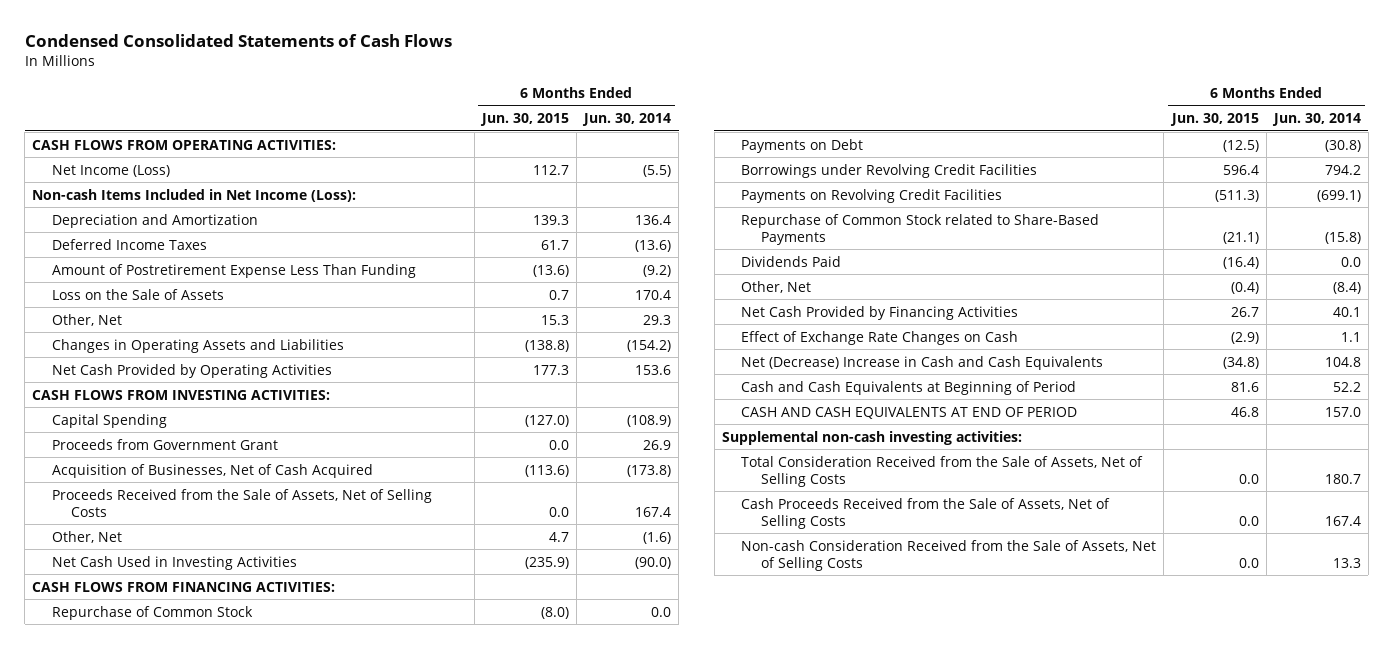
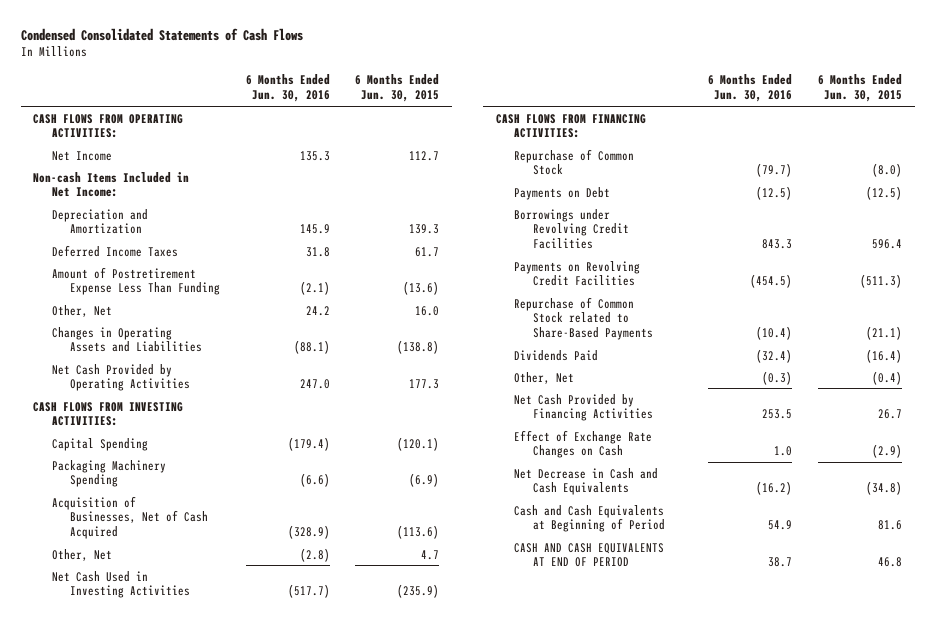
[582,113,672,127] Jun. 30, 2014 -> none
none -> [245,74,330,103] 6 Months Ended Jun. 30, 2016
[51,164,170,177] Net Income (Loss) -> [51,150,112,161] Net Income
[32,188,357,202] Non-cash Items Included in Net Income (Loss): -> [33,171,190,198] Non-cash Items Included in Net Income:
[51,288,224,300] Loss on the Sale of Assets -> none
[540,314,569,325] 15.3 -> [415,305,440,316] 16.0
[51,438,278,450] Proceeds from Government Grant -> none
[524,414,569,427] (127.0) -> [397,436,440,451] (120.1)
none -> [51,459,166,488] Packaging Machinery Spending
[51,488,432,517] Proceeds Received from the Sale of Assets, Net of Selling Costs -> none
[741,355,1104,370] Net (Decrease) Increase in Cash and Cash Equivalents -> [514,467,659,496] Net Decrease in Cash and Cash Equivalents
[721,430,1022,445] Supplemental non-cash investing activities: -> none
[741,455,1144,487] Total Consideration Received from the Sale of Assets, Net of Selling Costs -> none
[741,497,1111,529] Cash Proceeds Received from the Sale of Assets, Net of Selling Costs -> none
[741,539,1157,571] Non-cash Consideration Received from the Sale of Assets, Net of Selling Costs -> none

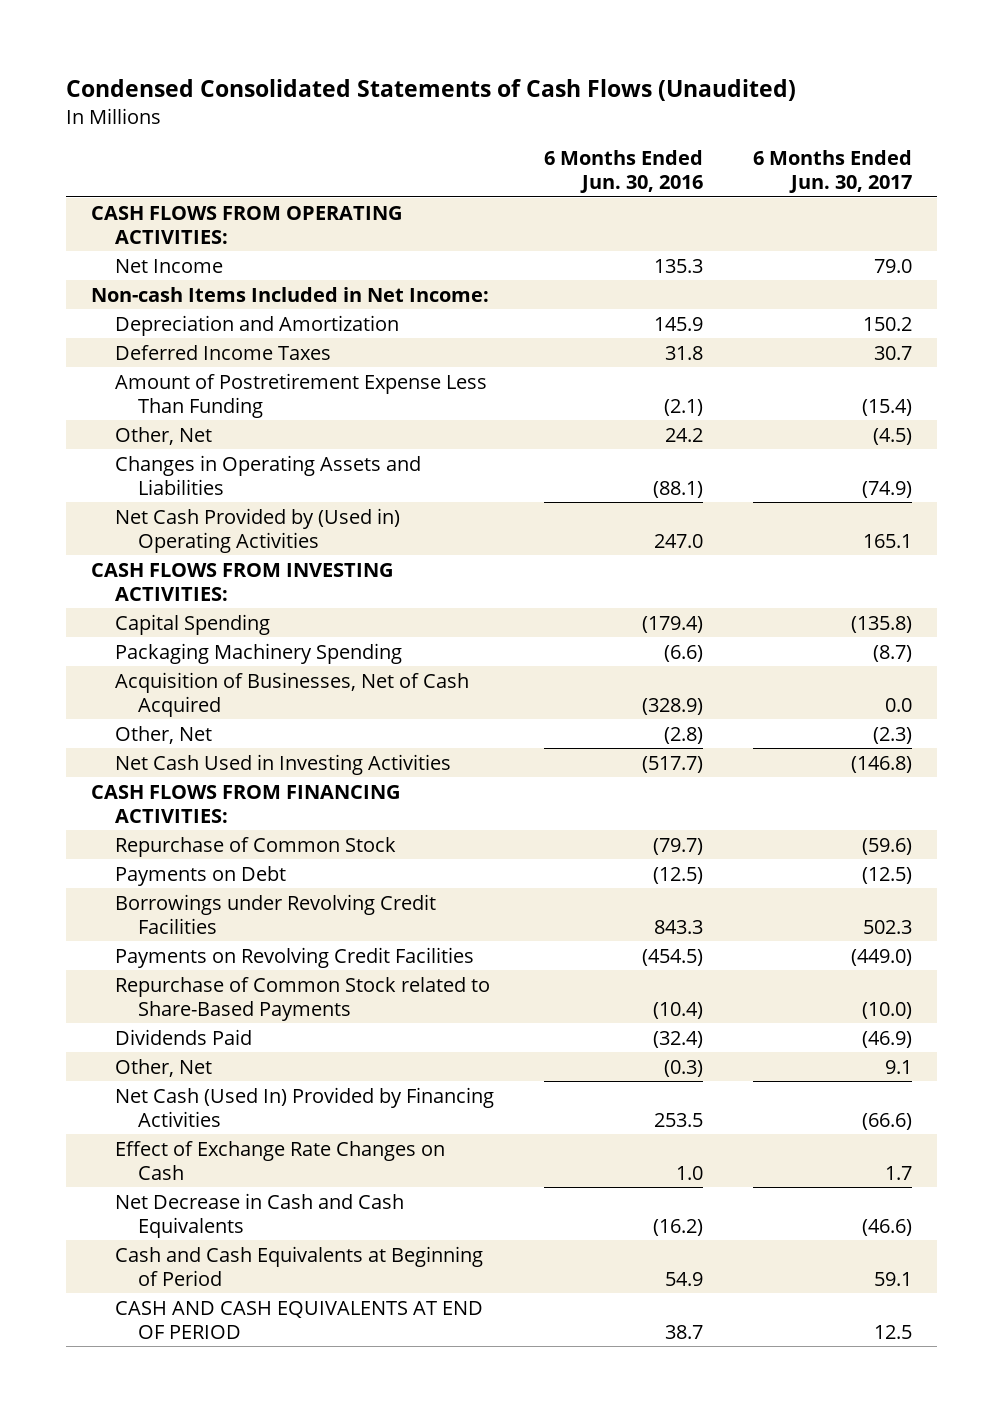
[20,27,303,41] Condensed Consolidated Statements of Cash Flows -> [66,78,797,101] Condensed Consolidated Statements of Cash Flows (Unaudited)
[355,74,440,103] 6 Months Ended Jun. 30, 2015 -> none
none -> [752,150,912,194] 6 Months Ended Jun. 30, 2017
[51,363,190,392] Net Cash Provided by Operating Activities -> [114,507,400,553] Net Cash Provided by (Used in) Operating Activities
[514,393,653,422] Net Cash Provided by Financing Activities -> [114,1086,494,1127] Net Cash (Used In) Provided by Financing Activities

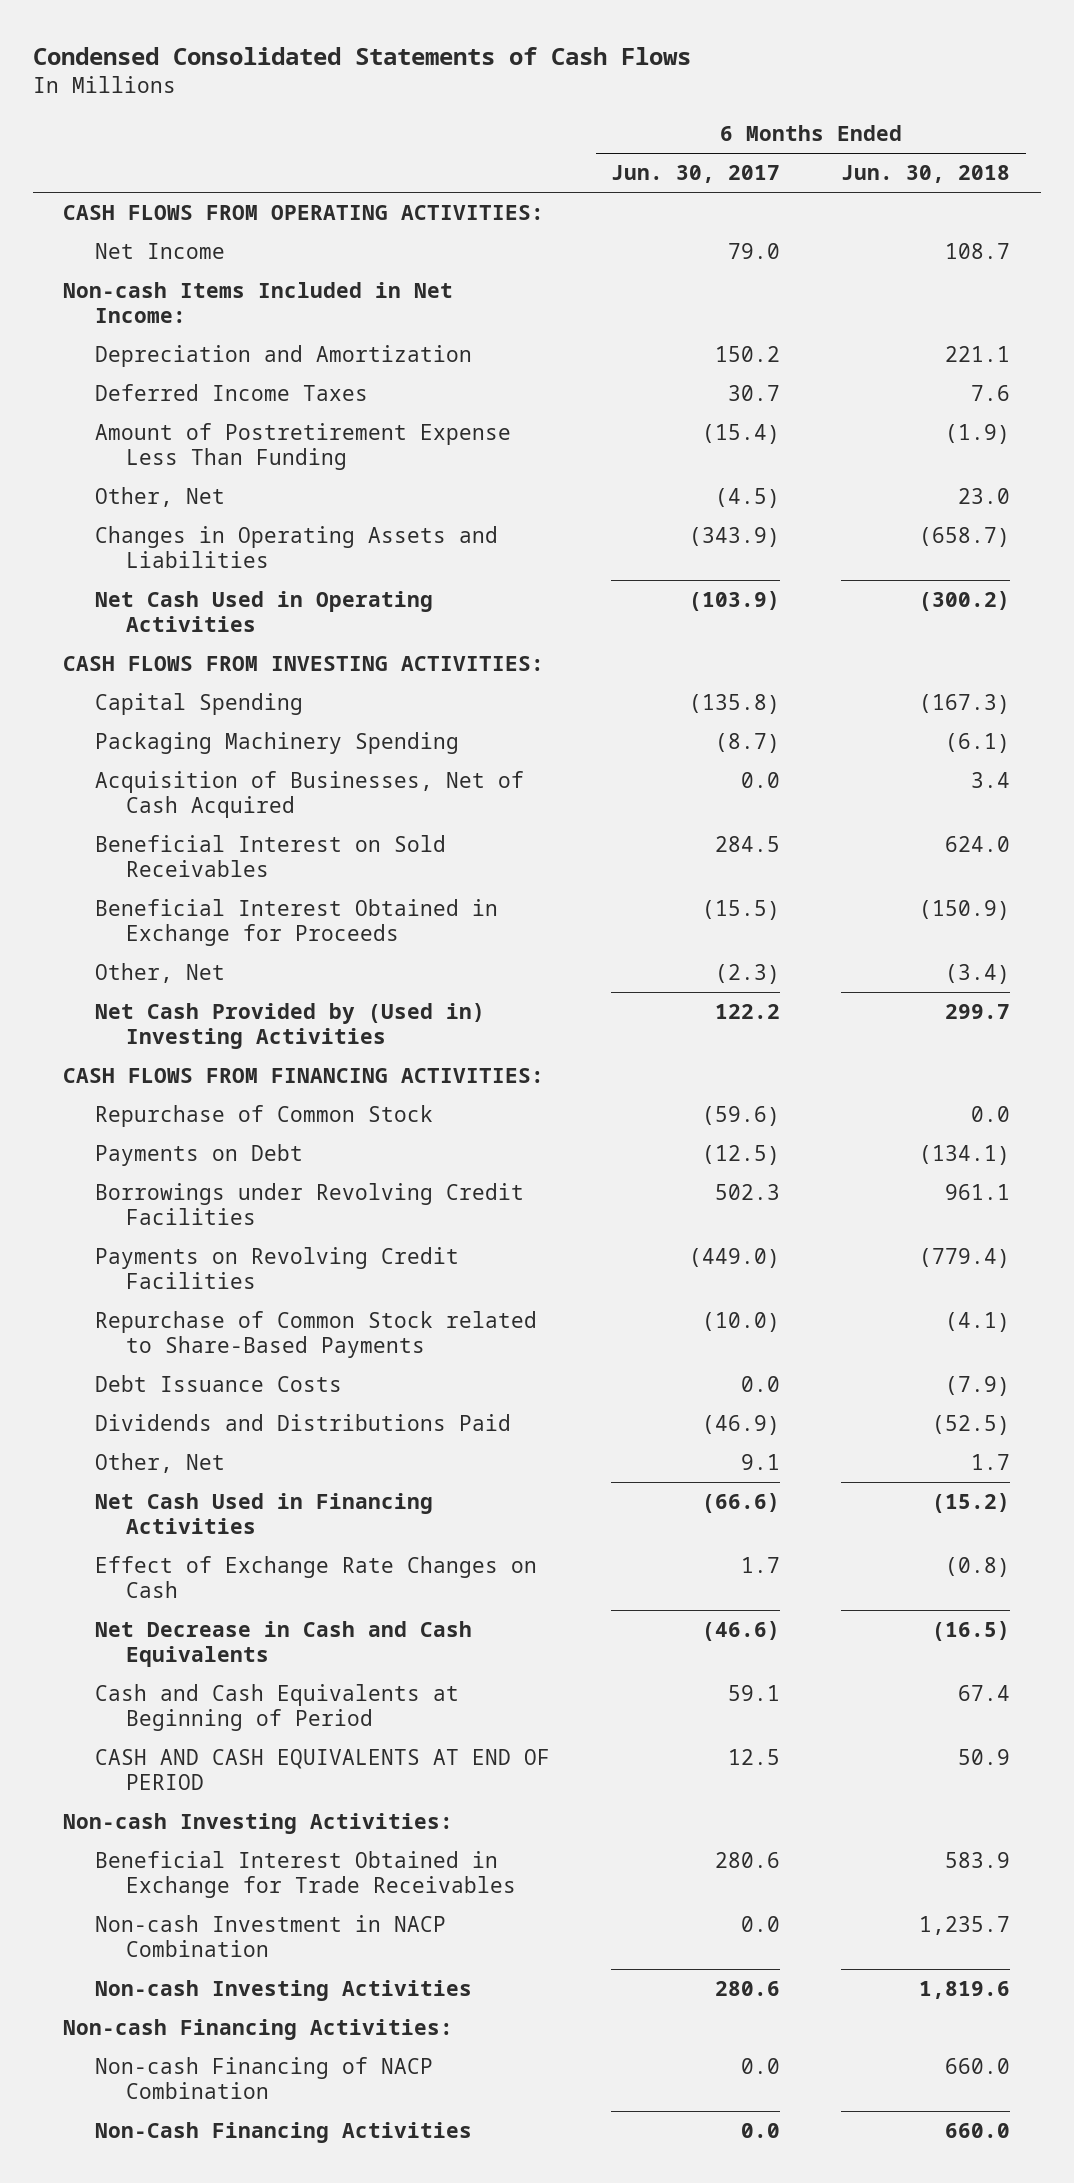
[66,78,797,101] Condensed Consolidated Statements of Cash Flows (Unaudited) -> [32,46,691,65] Condensed Consolidated Statements of Cash Flows
[543,150,703,194] 6 Months Ended Jun. 30, 2016 -> none
none -> [841,165,1011,184] Jun. 30, 2018
[861,480,912,498] (74.9) -> [688,527,780,548] (343.9)
[114,507,400,553] Net Cash Provided by (Used in) Operating Activities -> [94,591,433,632] Net Cash Used in Operating Activities
[862,533,912,548] 165.1 -> [688,591,780,612] (103.9)
none -> [94,835,446,877] Beneficial Interest on Sold Receivables
none -> [94,899,498,946] Beneficial Interest Obtained in Exchange for Proceeds
[114,753,451,775] Net Cash Used in Investing Activities -> [94,1003,485,1049] Net Cash Provided by (Used in) Investing Activities
[850,755,912,773] (146.8) -> [714,1004,780,1020] 122.2
none -> [94,1375,342,1393] Debt Issuance Costs
[114,1028,252,1045] Dividends Paid -> [94,1414,511,1432] Dividends and Distributions Paid
[114,1086,494,1127] Net Cash (Used In) Provided by Financing Activities -> [94,1493,433,1534] Net Cash Used in Financing Activities
none -> [63,1813,454,1835] Non-cash Investing Activities:
none -> [94,1851,516,1898] Beneficial Interest Obtained in Exchange for Trade Receivables
none -> [94,1915,446,1957] Non-cash Investment in NACP Combination
none -> [94,1980,472,2002] Non-cash Investing Activities
none -> [63,2019,454,2041] Non-cash Financing Activities:
none -> [94,2057,433,2099] Non-cash Financing of NACP Combination
none -> [94,2122,472,2144] Non-Cash Financing Activities

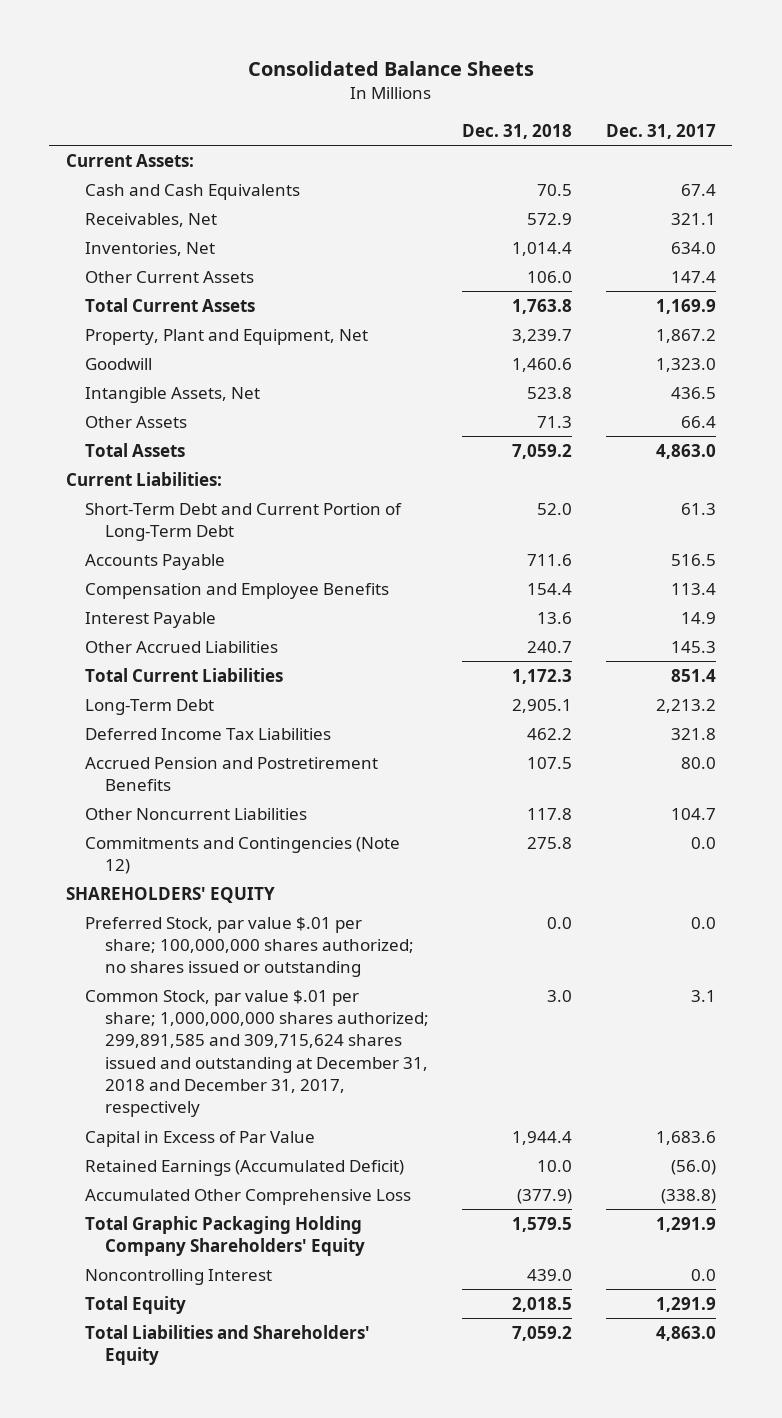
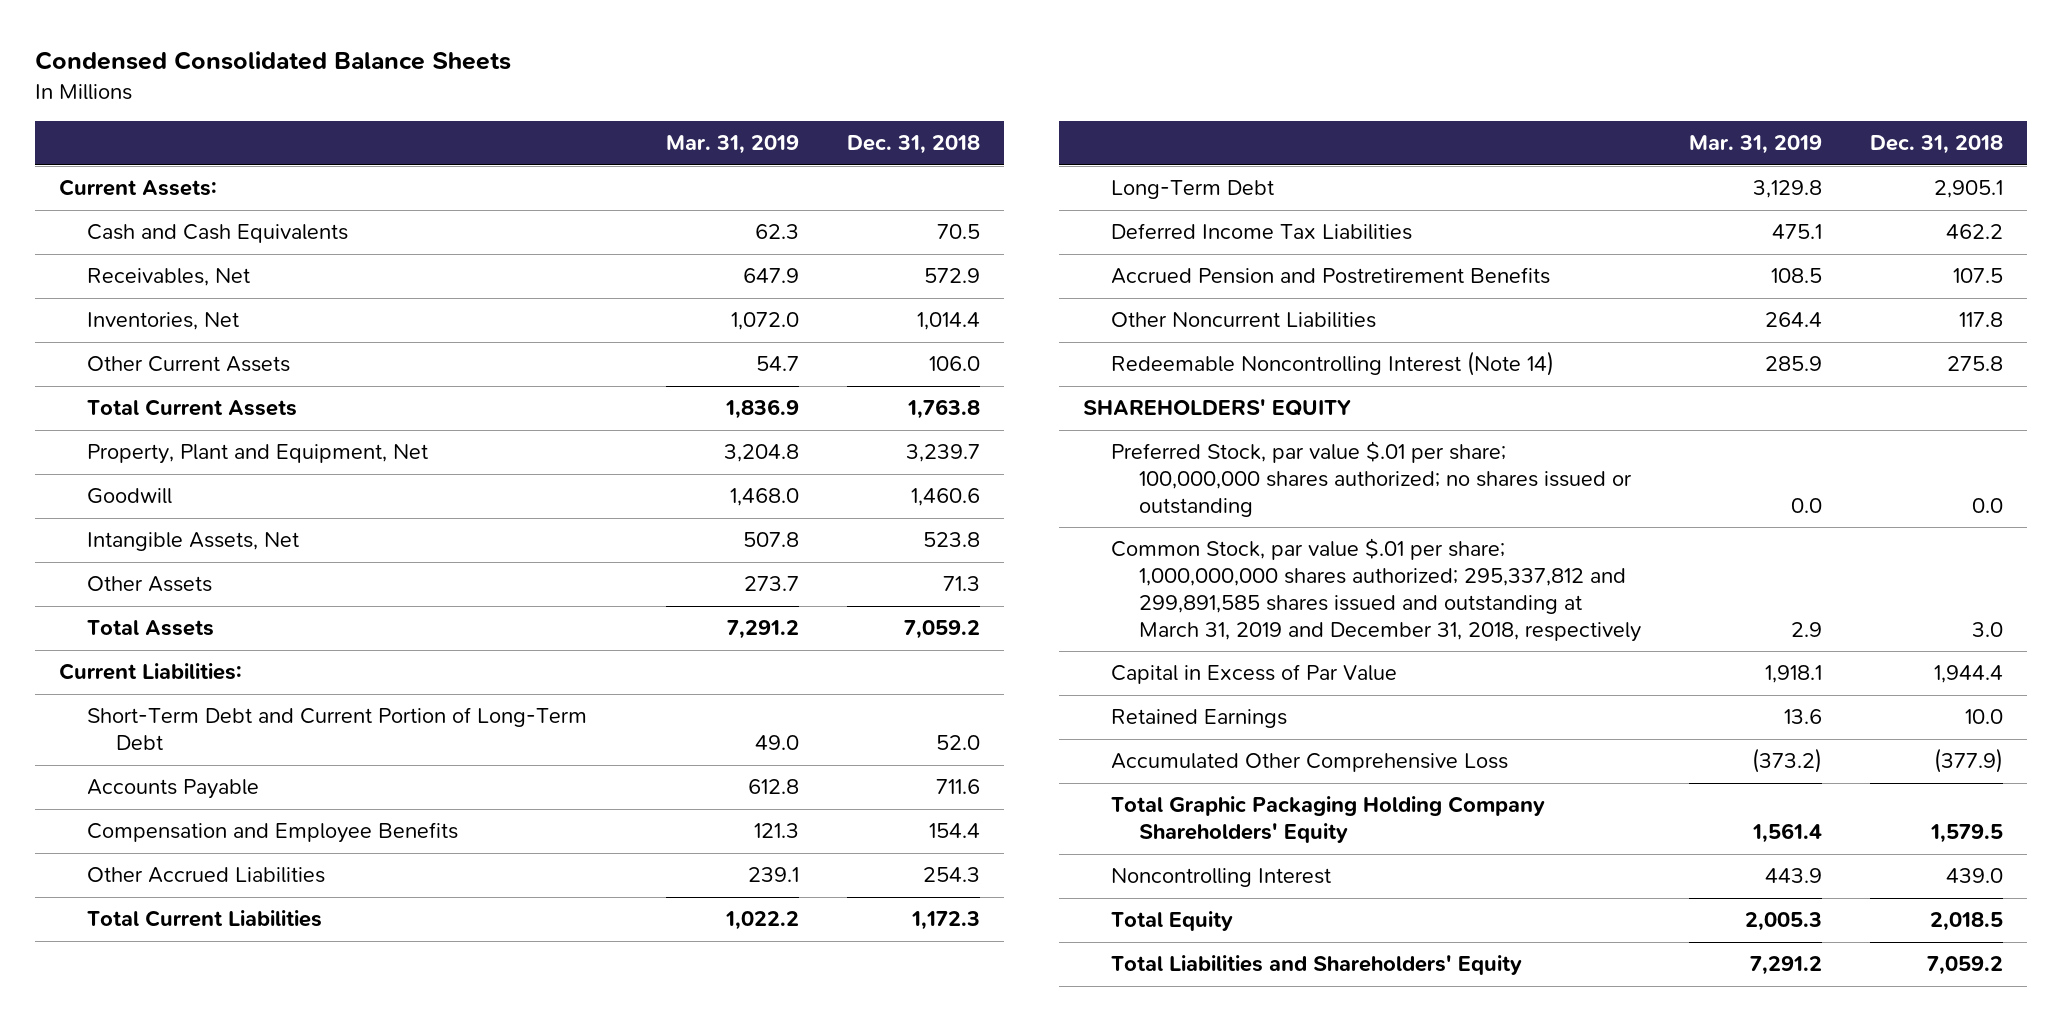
[247,61,534,77] Consolidated Balance Sheets -> [35,51,512,71] Condensed Consolidated Balance Sheets
[605,124,716,140] Dec. 31, 2017 -> none
none -> [665,135,799,155] Mar. 31, 2019
[85,611,217,628] Interest Payable -> none
[527,640,573,653] 240.7 -> [922,867,980,883] 254.3
[85,836,401,874] Commitments and Contingencies (Note 12) -> [1110,351,1554,377] Redeemable Noncontrolling Interest (Note 14)
[85,989,429,1118] Common Stock, par value $.01 per share; 1,000,000,000 shares authorized; 299,891,585 and 309,715,624 shares issued and outstanding at December 31, 2018 and December 31, 2017, respectively -> [1110,538,1641,642] Common Stock, par value $.01 per share; 1,000,000,000 shares authorized; 295,337,812 and 299,891,585 shares issued and outstanding at March 31, 2019 and December 31, 2018, respectively
[85,1159,405,1176] Retained Earnings (Accumulated Deficit) -> [1110,709,1287,729] Retained Earnings

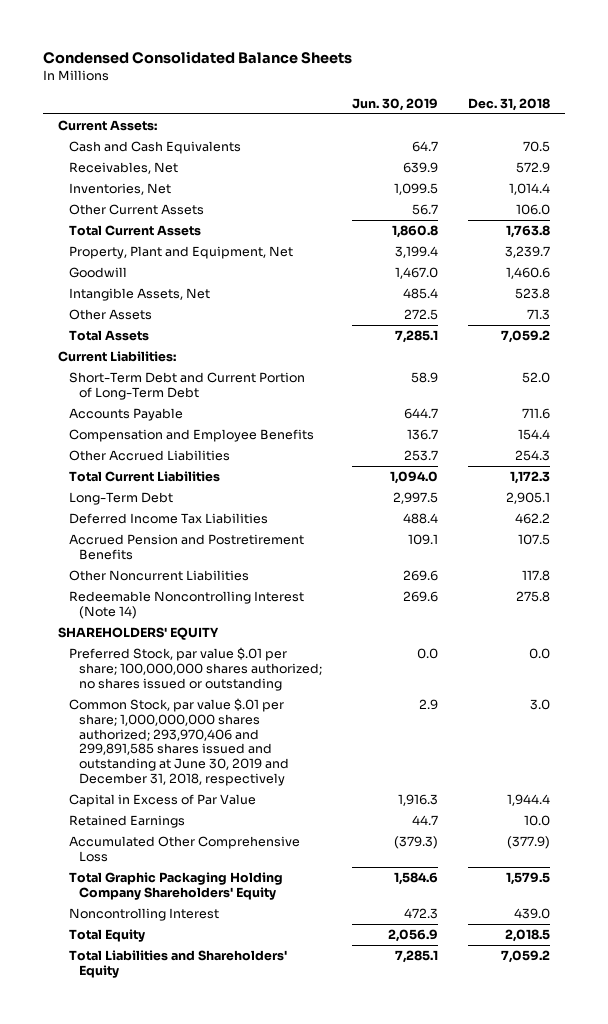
[665,135,799,155] Mar. 31, 2019 -> none
none -> [351,97,438,111] Jun. 30, 2019
[1110,538,1641,642] Common Stock, par value $.01 per share; 1,000,000,000 shares authorized; 295,337,812 and 299,891,585 shares issued and outstanding at March 31, 2019 and December 31, 2018, respectively -> [68,698,290,786] Common Stock, par value $.01 per share; 1,000,000,000 shares authorized; 293,970,406 and 299,891,585 shares issued and outstanding at June 30, 2019 and December 31, 2018, respectively

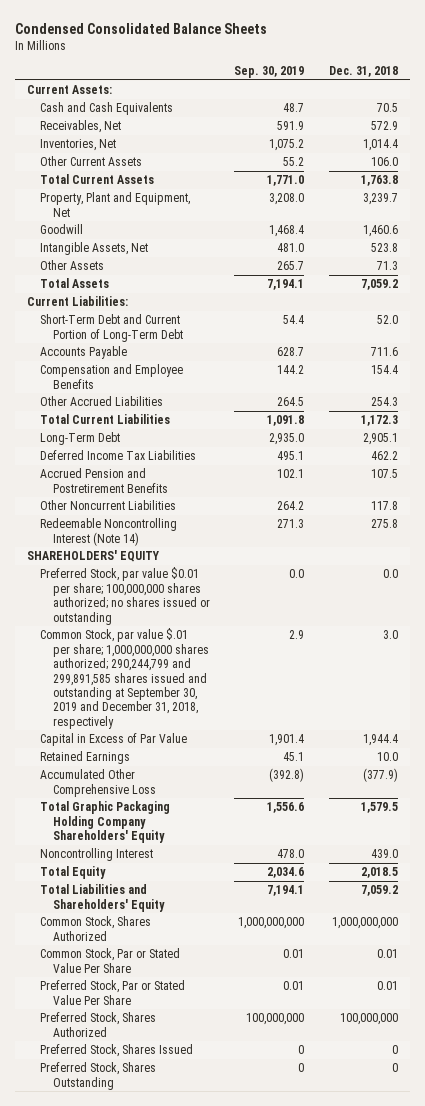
[351,97,438,111] Jun. 30, 2019 -> none
none -> [234,66,305,79] Sep. 30, 2019
[68,647,323,691] Preferred Stock, par value $.01 per share; 100,000,000 shares authorized; no shares issued or outstanding -> [39,567,210,625] Preferred Stock, par value $0.01 per share; 100,000,000 shares authorized; no shares issued or outstanding
[68,698,290,786] Common Stock, par value $.01 per share; 1,000,000,000 shares authorized; 293,970,406 and 299,891,585 shares issued and outstanding at June 30, 2019 and December 31, 2018, respectively -> [39,628,209,729] Common Stock, par value $.01 per share; 1,000,000,000 shares authorized; 290,244,799 and 299,891,585 shares issued and outstanding at September 30, 2019 and December 31, 2018, respectively
none -> [39,916,151,941] Common Stock, Shares Authorized
none -> [39,948,180,973] Common Stock, Par or Stated Value Per Share
none -> [39,980,185,1005] Preferred Stock, Par or Stated Value Per Share
none -> [39,1012,156,1037] Preferred Stock, Shares Authorized
none -> [39,1044,193,1058] Preferred Stock, Shares Issued
none -> [39,1062,156,1090] Preferred Stock, Shares Outstanding

